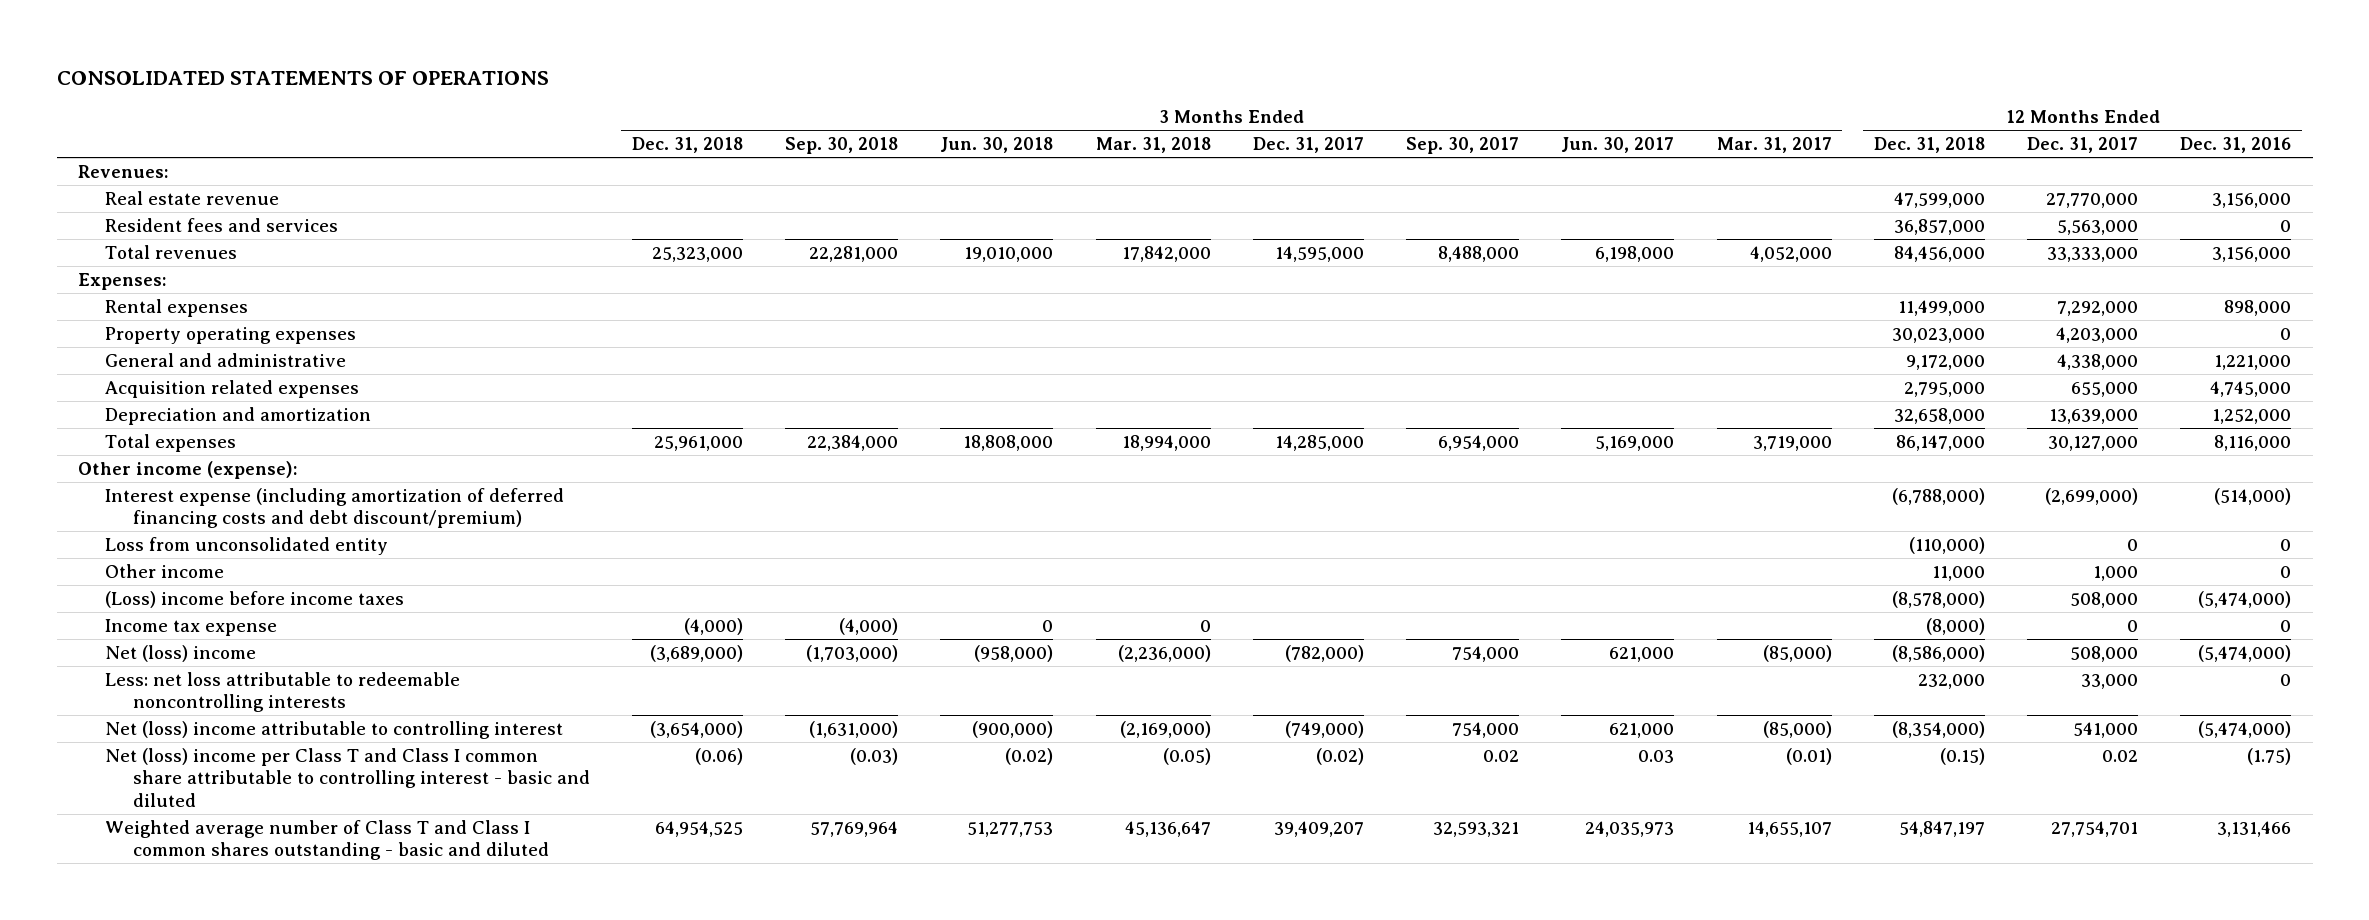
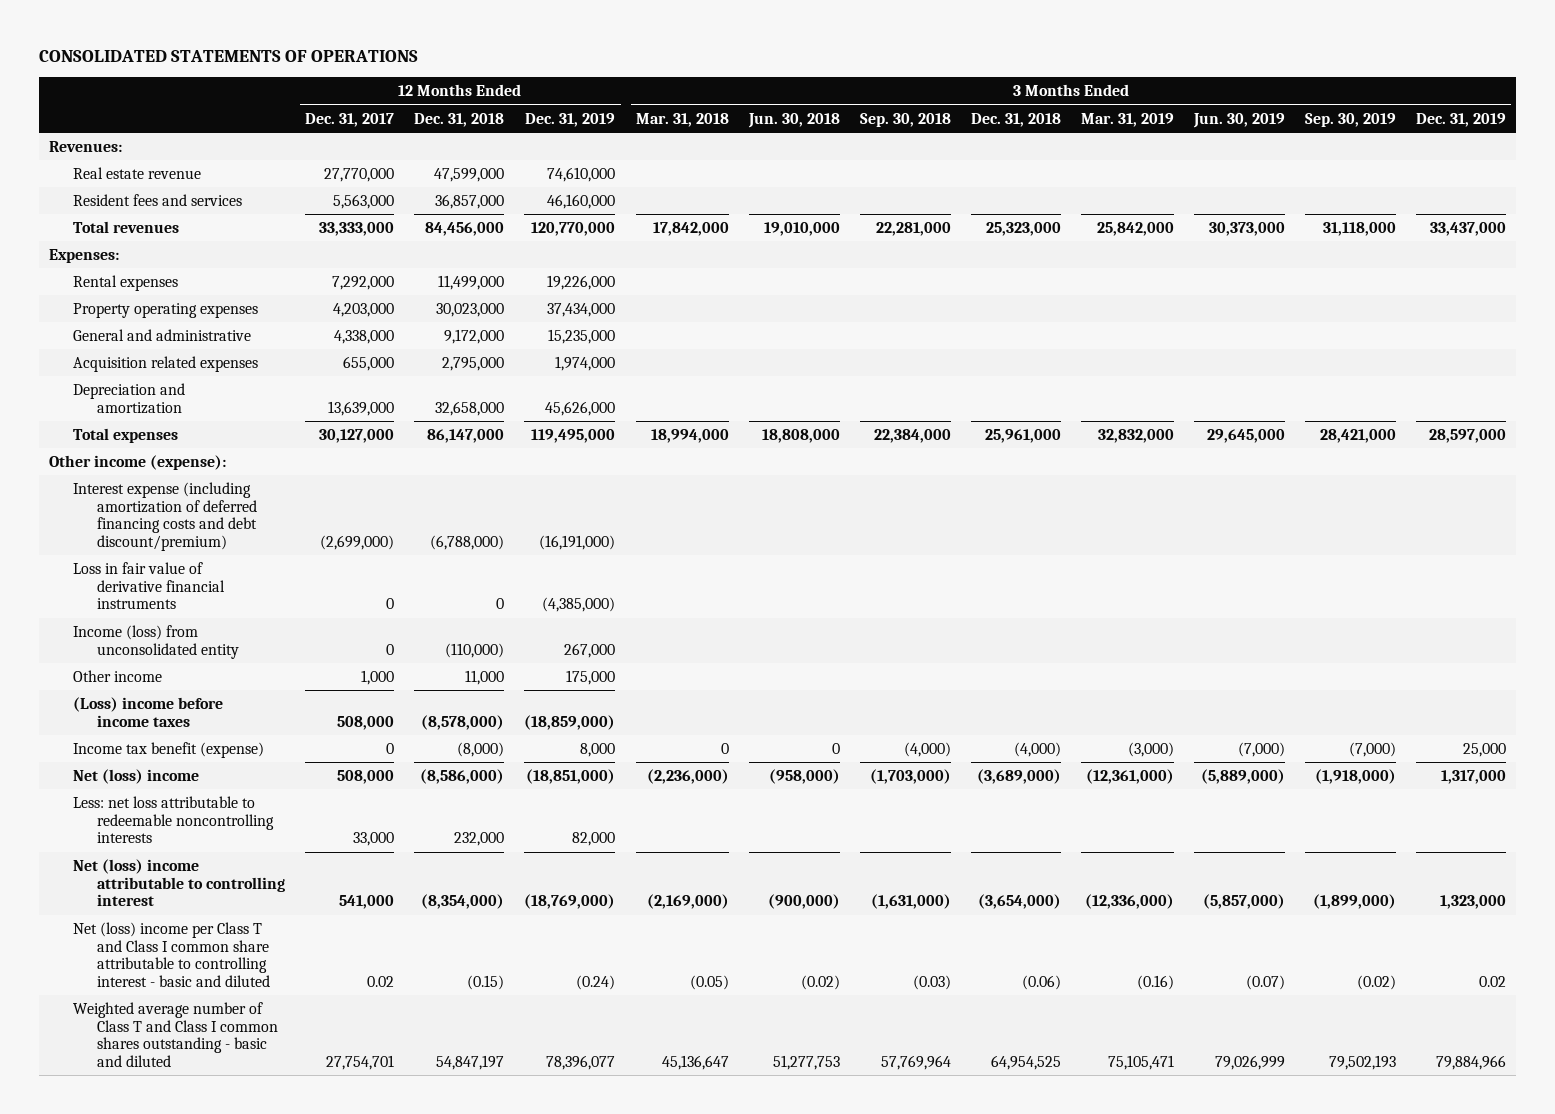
[1252,137,1364,154] Dec. 31, 2017 -> none
[1406,137,1520,155] Sep. 30, 2017 -> none
[1561,137,1675,154] Jun. 30, 2017 -> none
[1716,137,1832,154] Mar. 31, 2017 -> none
[2180,137,2292,154] Dec. 31, 2016 -> none
none -> [525,112,616,127] Dec. 31, 2019
none -> [1081,112,1175,127] Mar. 31, 2019
none -> [1193,112,1286,128] Jun. 30, 2019
none -> [1305,112,1397,127] Sep. 30, 2019
none -> [1416,112,1507,127] Dec. 31, 2019
none -> [72,561,226,610] Loss in fair value of derivative financial instruments
[105,536,389,555] Loss from unconsolidated entity -> [72,624,240,659] Income (loss) from unconsolidated entity
[105,618,278,636] Income tax expense -> [72,741,264,758] Income tax benefit (expense)

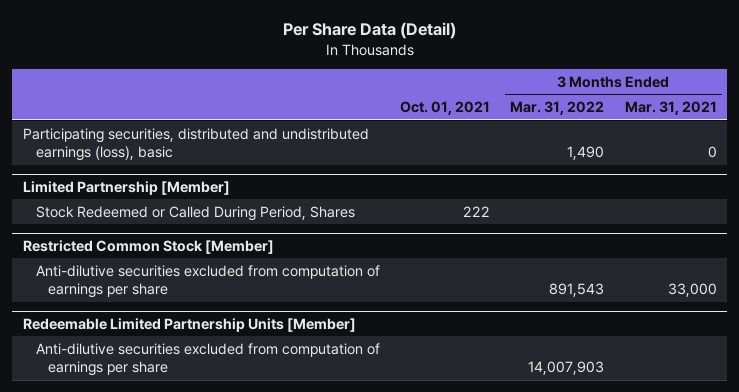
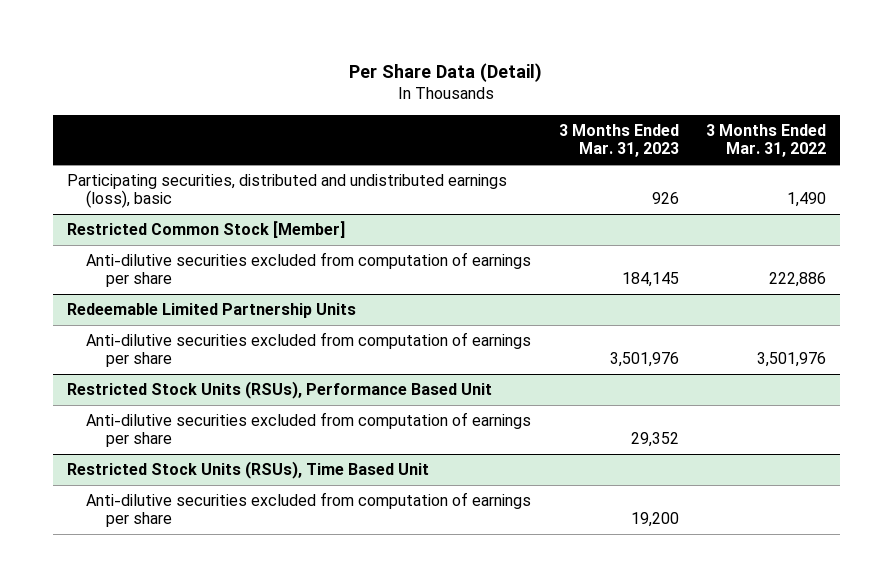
[399,101,490,116] Oct. 01, 2021 -> none
[624,101,717,116] Mar. 31, 2021 -> none
none -> [558,124,679,158] 3 Months Ended Mar. 31, 2023
[22,180,230,195] Limited Partnership [Member] -> none
[35,205,355,221] Stock Redeemed or Called During Period, Shares -> none
[549,283,605,298] 891,543 -> [768,272,826,288] 222,886
[22,317,356,332] Redeemable Limited Partnership Units [Member] -> [66,303,356,319] Redeemable Limited Partnership Units
[528,361,605,376] 14,007,903 -> [756,352,826,368] 3,501,976
none -> [66,381,492,400] Restricted Stock Units (RSUs), Performance Based Unit
none -> [86,412,532,448] Anti-dilutive securities excluded from computation of earnings per share
none -> [66,461,429,480] Restricted Stock Units (RSUs), Time Based Unit
none -> [86,492,532,528] Anti-dilutive securities excluded from computation of earnings per share

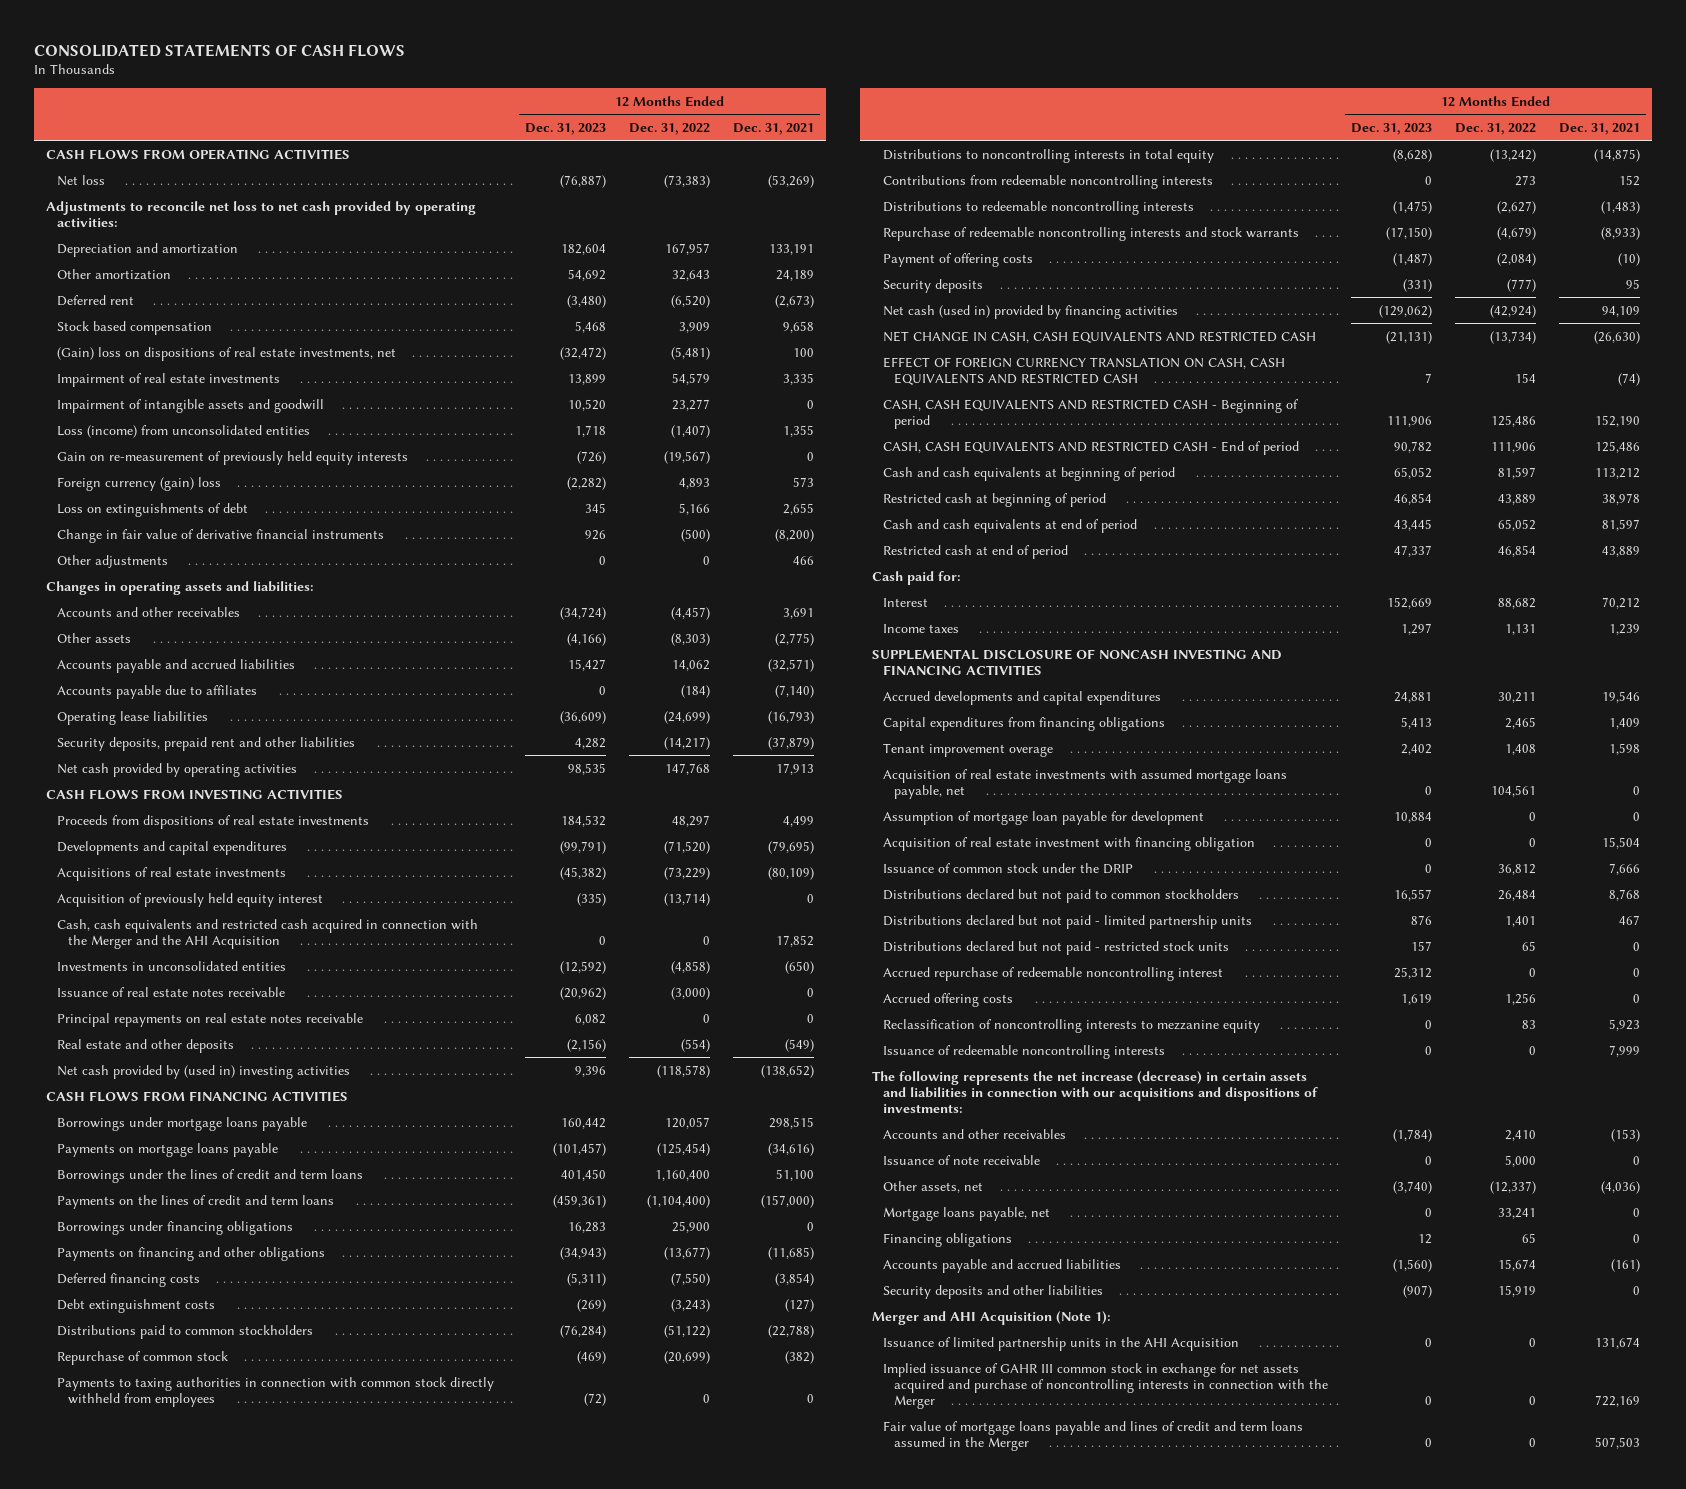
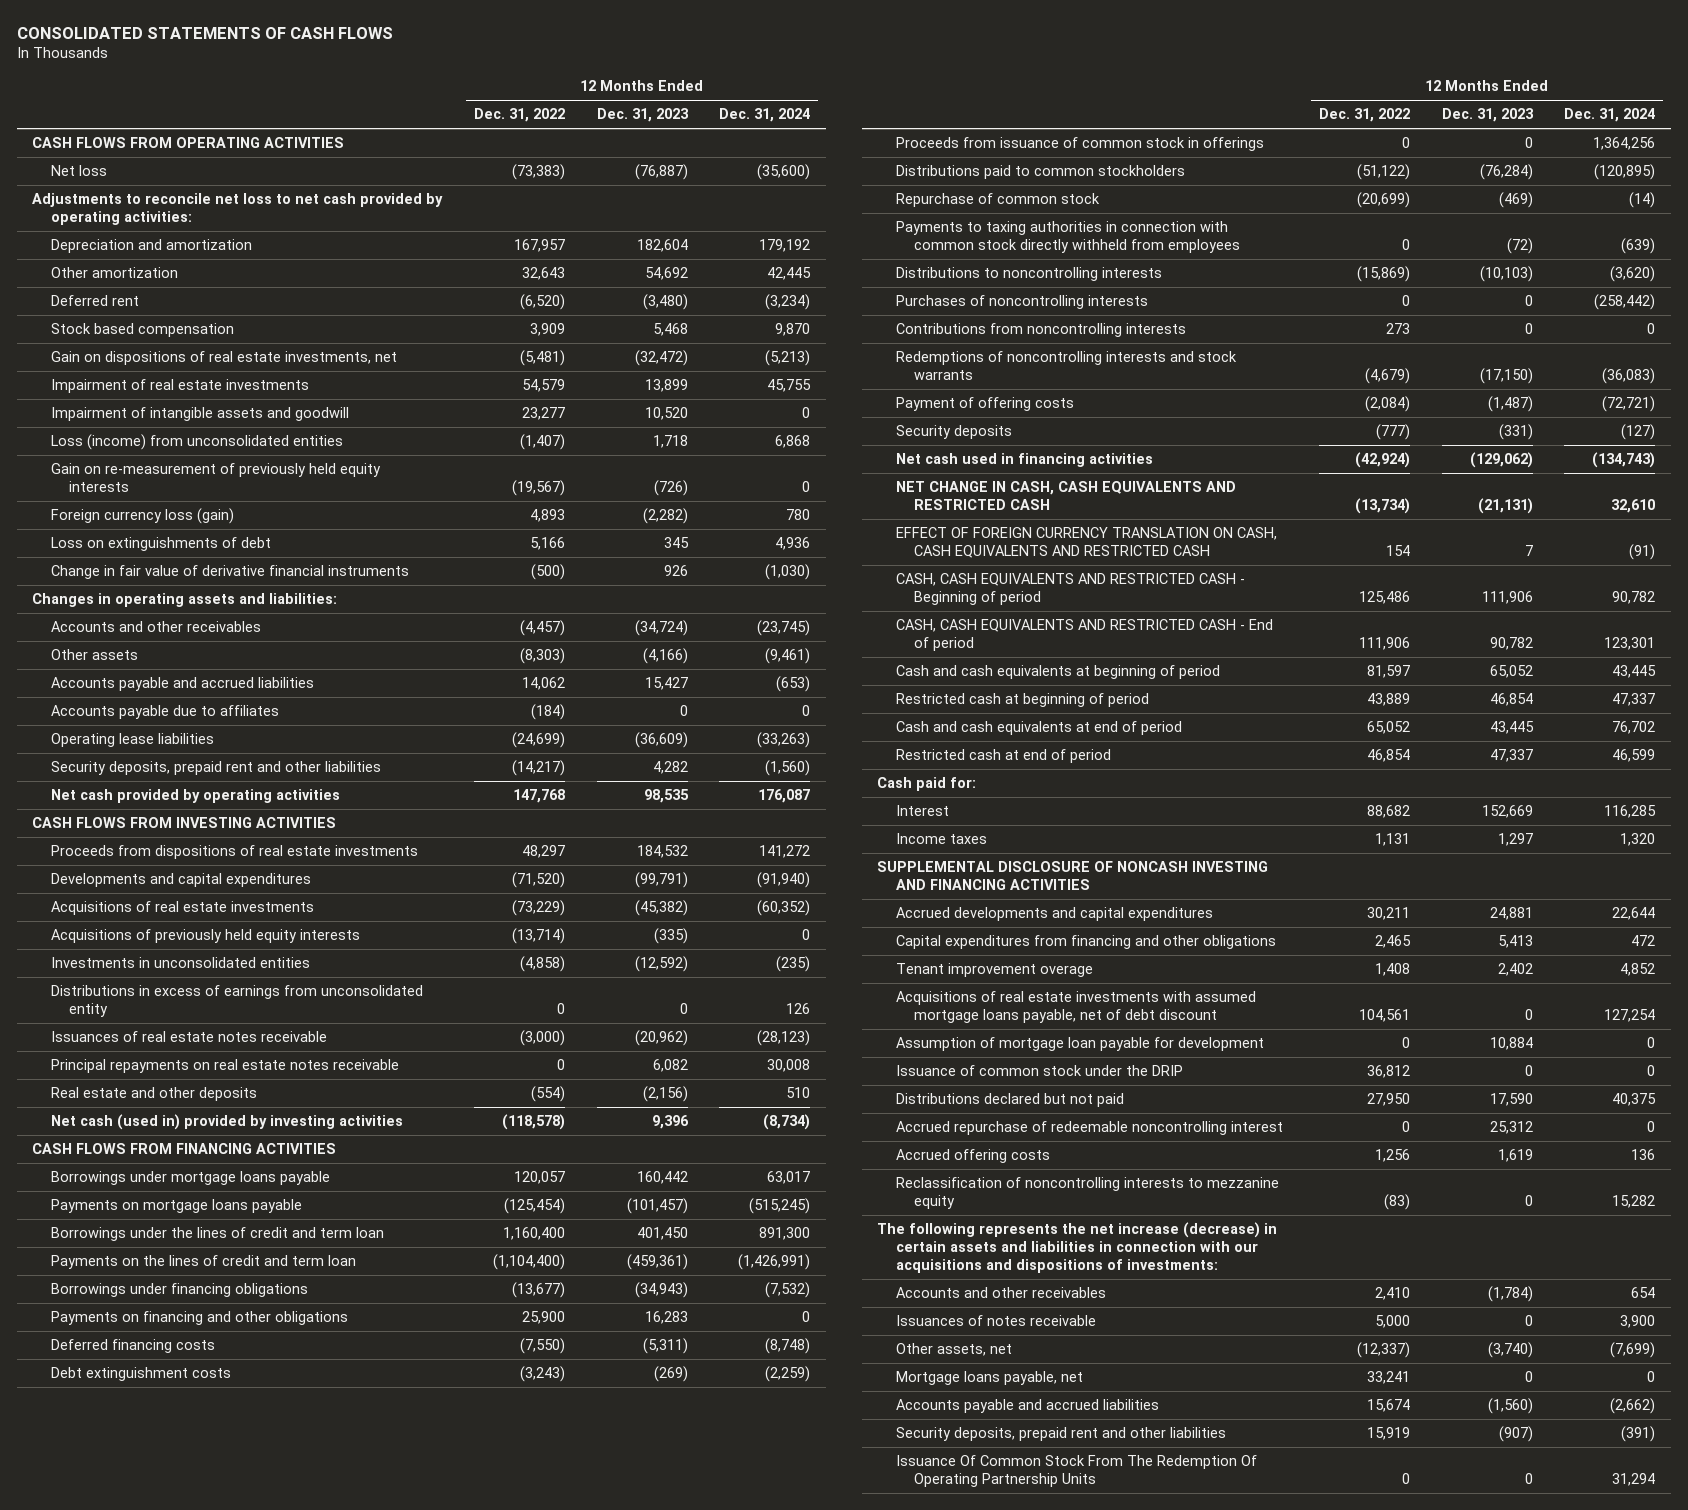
[733,122,815,135] Dec. 31, 2021 -> none
none -> [719,108,811,123] Dec. 31, 2024
[56,346,396,361] (Gain) loss on dispositions of real estate investments, net -> [50,351,397,366] Gain on dispositions of real estate investments, net
[56,476,221,491] Foreign currency (gain) loss -> [50,508,234,525] Foreign currency loss (gain)
[56,554,168,568] Other adjustments -> none
[56,918,478,949] Cash, cash equivalents and restricted cash acquired in connection with the Merger and the AHI Acquisition -> none
[56,892,323,907] Acquisition of previously held equity interest -> [50,929,360,944] Acquisitions of previously held equity interests
none -> [50,985,423,1018] Distributions in excess of earnings from unconsolidated entity
[56,986,285,997] Issuance of real estate notes receivable -> [50,1031,327,1043] Issuances of real estate notes receivable
[56,1064,350,1079] Net cash provided by (used in) investing activities -> [50,1114,403,1131] Net cash (used in) provided by investing activities
[56,1168,363,1183] Borrowings under the lines of credit and term loans -> [50,1227,384,1242] Borrowings under the lines of credit and term loan
[56,1194,334,1209] Payments on the lines of credit and term loans -> [50,1255,356,1270] Payments on the lines of credit and term loan
[567,1221,606,1233] 16,283 -> [634,1282,688,1299] (34,943)
[672,1220,711,1233] 25,900 -> [511,1282,565,1299] (13,677)
[559,1246,606,1260] (34,943) -> [644,1311,688,1325] 16,283
[664,1246,711,1260] (13,677) -> [521,1311,565,1325] 25,900
none -> [895,137,1264,152] Proceeds from issuance of common stock in offerings
[882,200,1194,215] Distributions to redeemable noncontrolling interests -> none
[882,148,1214,163] Distributions to noncontrolling interests in total equity -> [895,267,1162,282] Distributions to noncontrolling interests
[1392,148,1432,162] (8,628) -> [1479,266,1533,283] (10,103)
[1490,148,1537,162] (13,242) -> [1357,266,1411,283] (15,869)
none -> [895,295,1148,310] Purchases of noncontrolling interests
[882,174,1213,189] Contributions from redeemable noncontrolling interests -> [895,323,1186,338] Contributions from noncontrolling interests
[882,226,1299,241] Repurchase of redeemable noncontrolling interests and stock warrants -> [895,351,1237,381] Redemptions of noncontrolling interests and stock warrants
[882,304,1178,319] Net cash (used in) provided by financing activities -> [895,453,1153,468] Net cash used in financing activities
[882,716,1165,731] Capital expenditures from financing obligations -> [895,935,1276,950] Capital expenditures from financing and other obligations
[882,768,1287,799] Acquisition of real estate investments with assumed mortgage loans payable, net -> [895,991,1256,1024] Acquisitions of real estate investments with assumed mortgage loans payable, net of debt discount
[882,836,1255,851] Acquisition of real estate investment with financing obligation -> none
[882,914,1252,929] Distributions declared but not paid - limited partnership units -> none
[882,940,1229,955] Distributions declared but not paid - restricted stock units -> none
[882,888,1239,903] Distributions declared but not paid to common stockholders -> [895,1093,1124,1108] Distributions declared but not paid
[1393,888,1432,901] 16,557 -> [1489,1093,1533,1107] 17,590
[1498,889,1537,901] 26,484 -> [1367,1093,1411,1107] 27,950
[882,1044,1165,1059] Issuance of redeemable noncontrolling interests -> none
[1522,1019,1537,1029] 83 -> [1384,1194,1411,1211] (83)
[882,1154,1040,1165] Issuance of note receivable -> [895,1315,1096,1327] Issuances of notes receivable
[882,1232,1012,1247] Financing obligations -> none
[871,1310,1111,1325] Merger and AHI Acquisition (Note 1): -> none
[882,1336,1239,1351] Issuance of limited partnership units in the AHI Acquisition -> none
[882,1362,1328,1409] Implied issuance of GAHR III common stock in exchange for net assets acquired and purchase of noncontrolling interests in connection with the Merger -> none
[882,1420,1303,1451] Fair value of mortgage loans payable and lines of credit and term loans assumed in the Merger -> none
[882,1284,1103,1299] Security deposits and other liabilities -> [895,1427,1226,1442] Security deposits, prepaid rent and other liabilities
none -> [895,1455,1257,1488] Issuance Of Common Stock From The Redemption Of Operating Partnership Units

